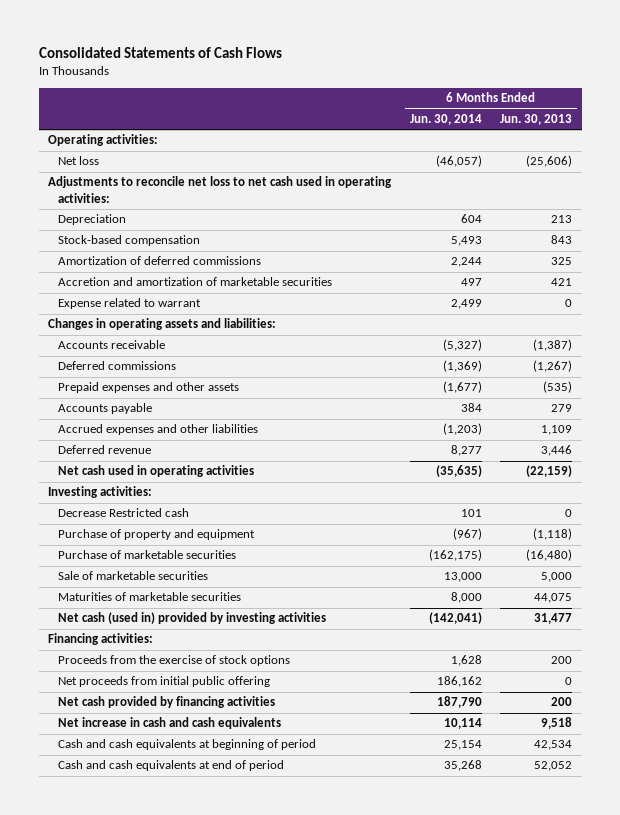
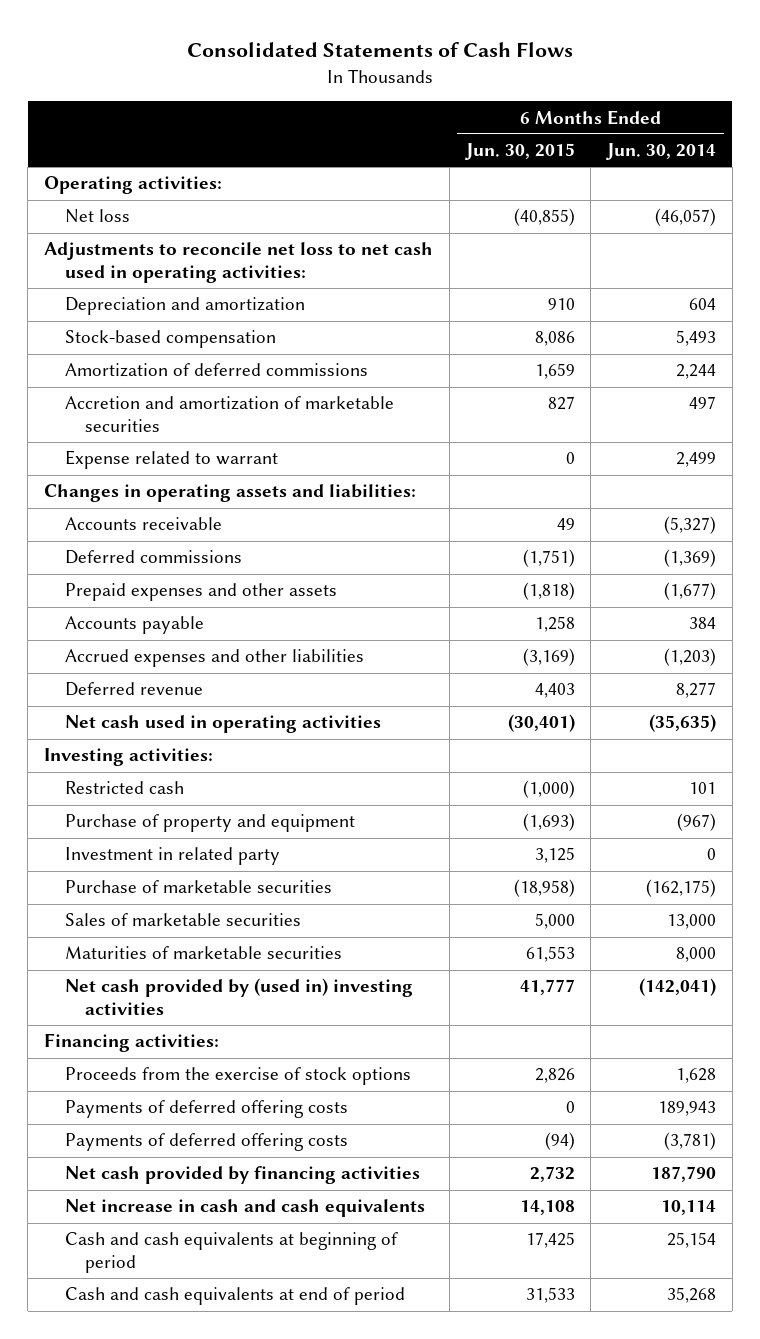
[500,113,573,125] Jun. 30, 2013 -> none
none -> [464,143,575,161] Jun. 30, 2015
[58,214,127,226] Depreciation -> [64,297,305,316] Depreciation and amortization
[58,508,190,518] Decrease Restricted cash -> [64,781,184,795] Restricted cash
none -> [64,847,280,866] Investment in related party
[58,571,209,581] Sale of marketable securities -> [64,913,301,927] Sales of marketable securities
[58,612,327,625] Net cash (used in) provided by investing activities -> [64,978,413,1015] Net cash provided by (used in) investing activities
[58,676,271,688] Net proceeds from initial public offering -> none
none -> [64,1100,348,1119] Payments of deferred offering costs
none -> [64,1133,348,1152] Payments of deferred offering costs

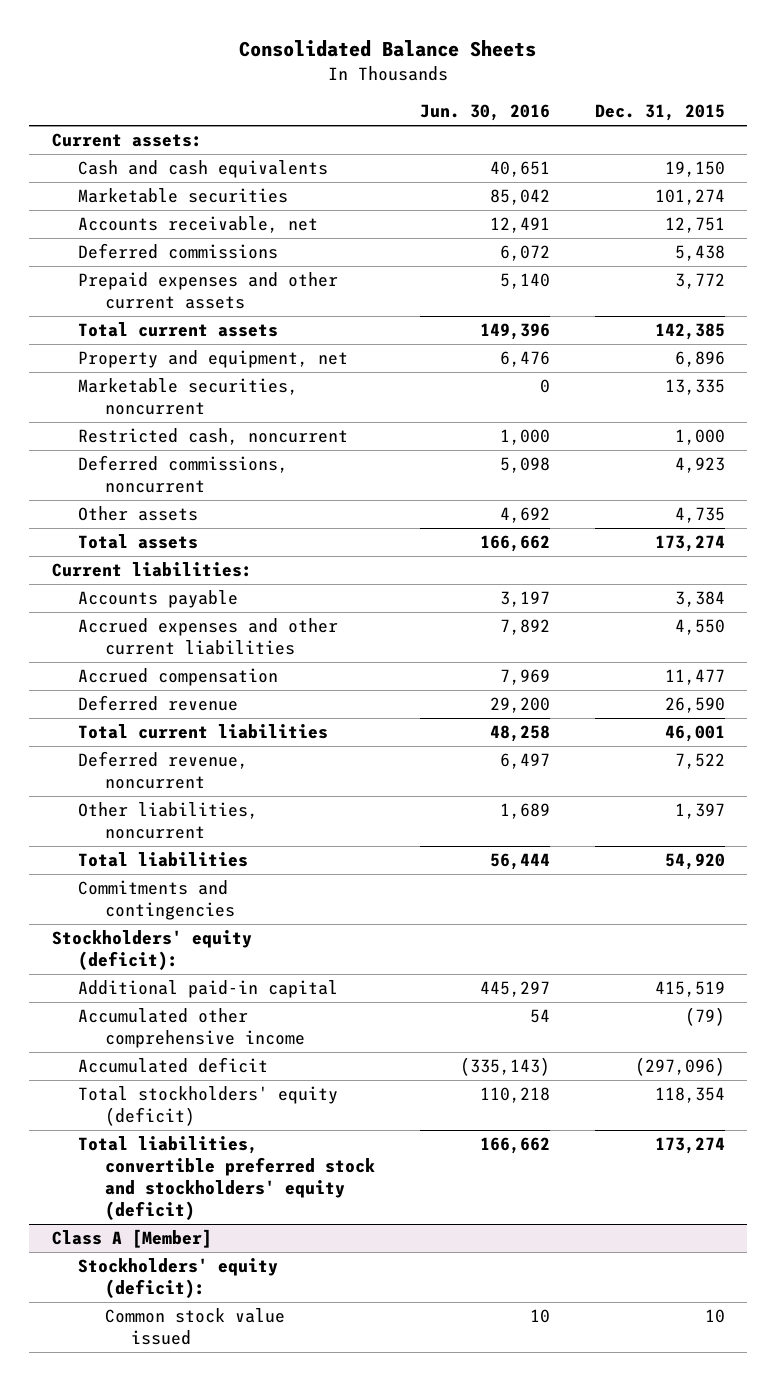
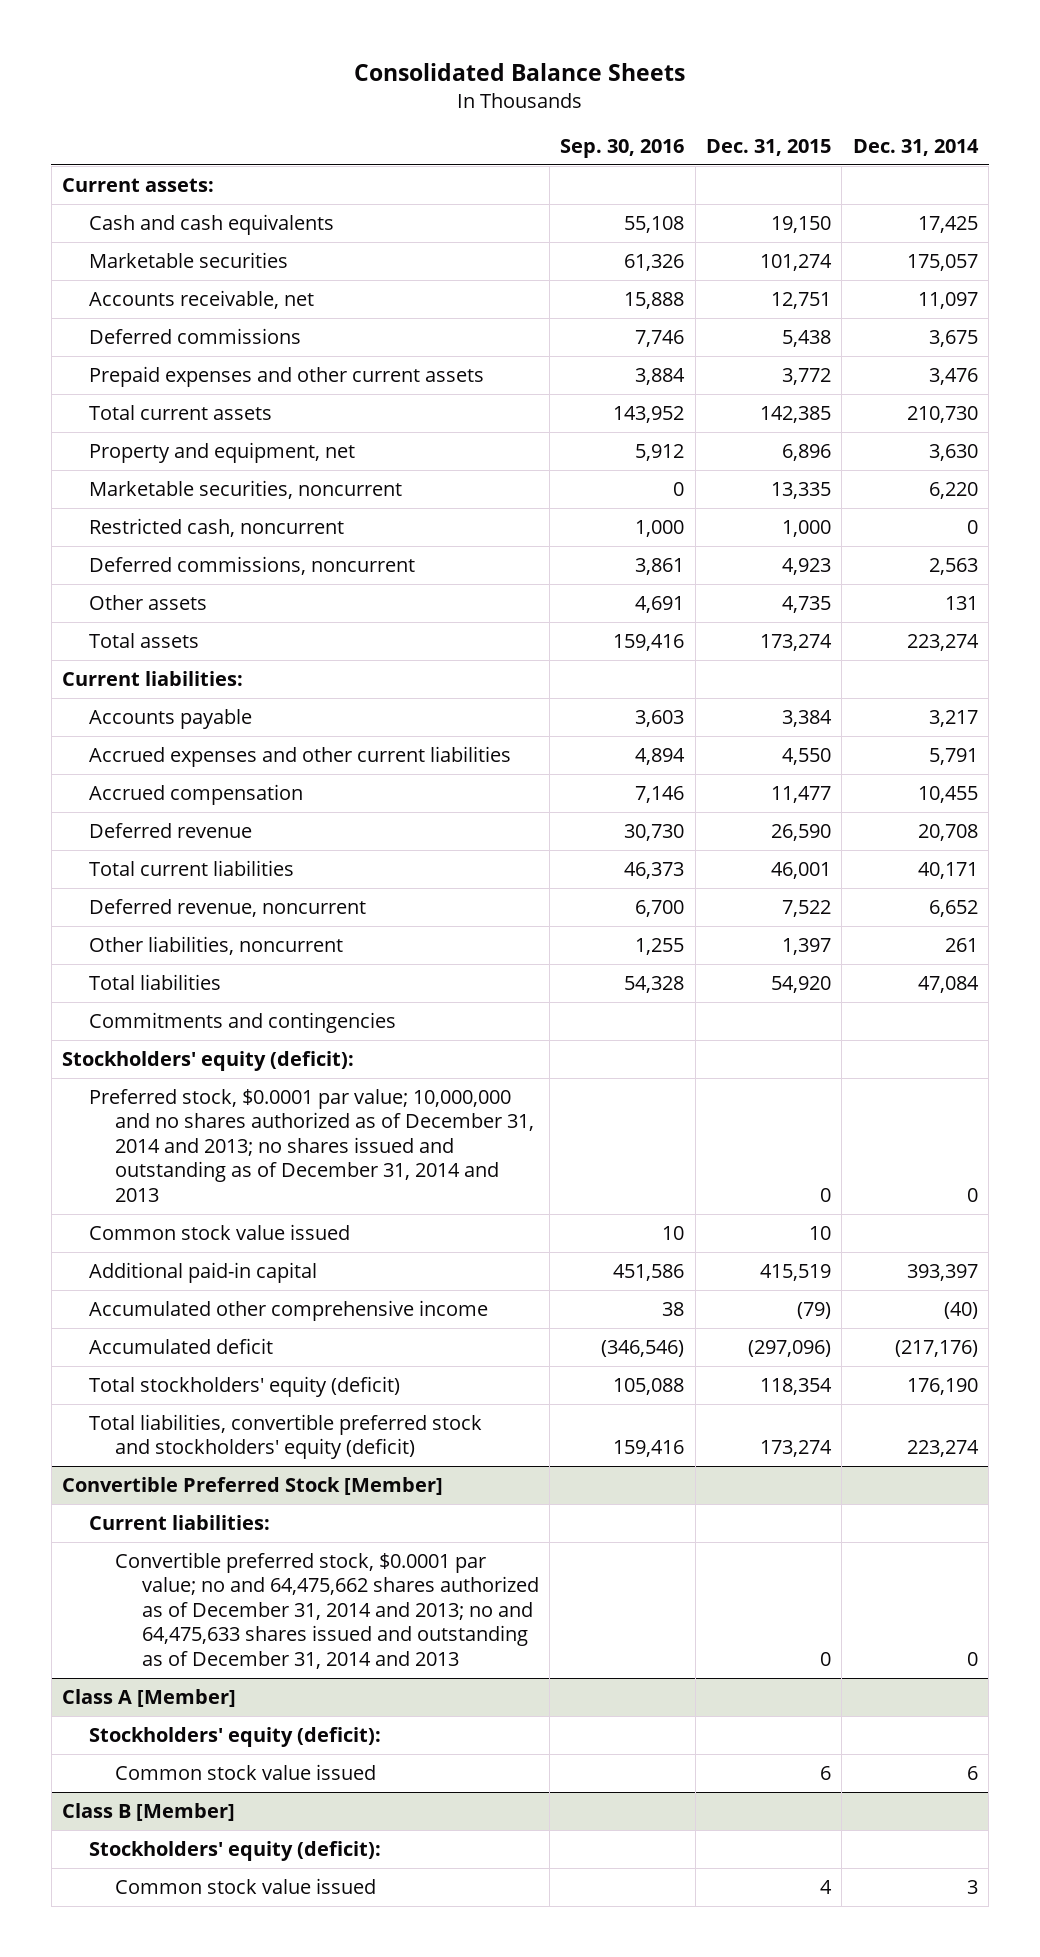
[419,104,550,122] Jun. 30, 2016 -> none
none -> [560,138,685,158] Sep. 30, 2016
none -> [852,138,979,156] Dec. 31, 2014
none -> [88,1088,535,1203] Preferred stock, $0.0001 par value; 10,000,000 and no shares authorized as of December 31, 2014 and 2013; no shares issued and outstanding as of December 31, 2014 and 2013
none -> [88,1223,350,1240] Common stock value issued
none -> [61,1476,443,1495] Convertible Preferred Stock [Member]
none -> [88,1514,270,1530] Current liabilities:
none -> [115,1551,539,1670] Convertible preferred stock, $0.0001 par value; no and 64,475,662 shares authorized as of December 31, 2014 and 2013; no and 64,475,633 shares issued and outstanding as of December 31, 2014 and 2013
[704,1309,725,1324] 10 -> [820,1765,832,1780] 6
none -> [61,1802,235,1821] Class B [Member]
none -> [88,1840,381,1861] Stockholders' equity (deficit):
none -> [115,1877,377,1894] Common stock value issued

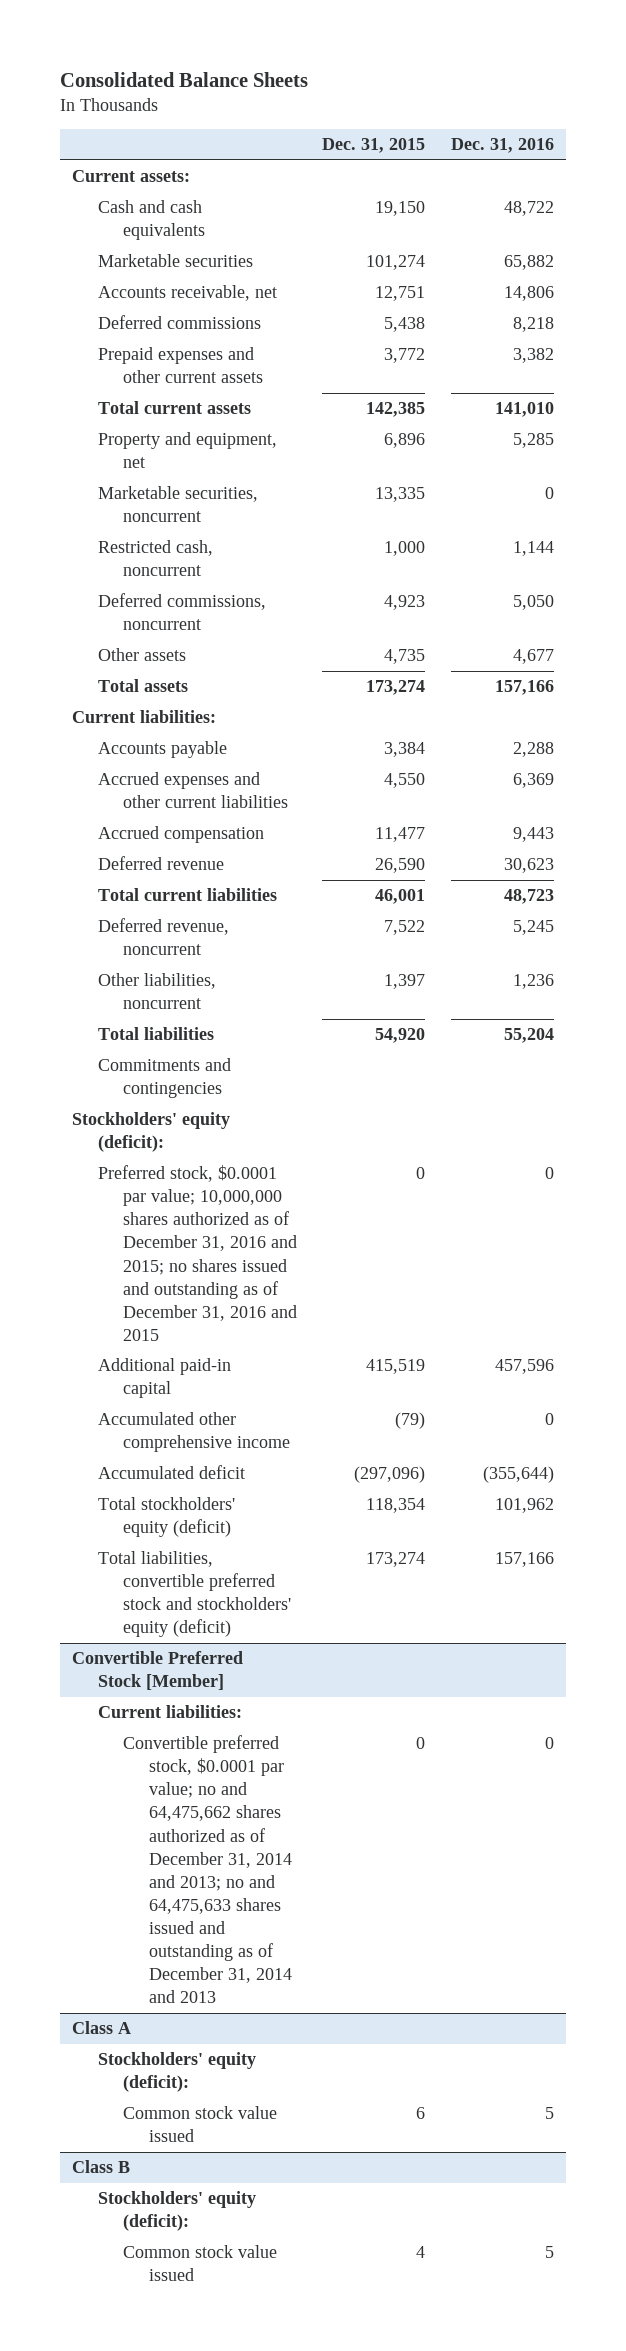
[560,138,685,158] Sep. 30, 2016 -> none
[852,138,979,156] Dec. 31, 2014 -> none
none -> [450,138,554,154] Dec. 31, 2016
[88,1223,350,1240] Common stock value issued -> none
[88,1088,535,1203] Preferred stock, $0.0001 par value; 10,000,000 and no shares authorized as of December 31, 2014 and 2013; no shares issued and outstanding as of December 31, 2014 and 2013 -> [97,1165,298,1341] Preferred stock, $0.0001 par value; 10,000,000 shares authorized as of December 31, 2016 and 2015; no shares issued and outstanding as of December 31, 2016 and 2015
[61,1688,236,1707] Class A [Member] -> [72,2021,132,2035] Class A
[61,1802,235,1821] Class B [Member] -> [72,2160,131,2174] Class B

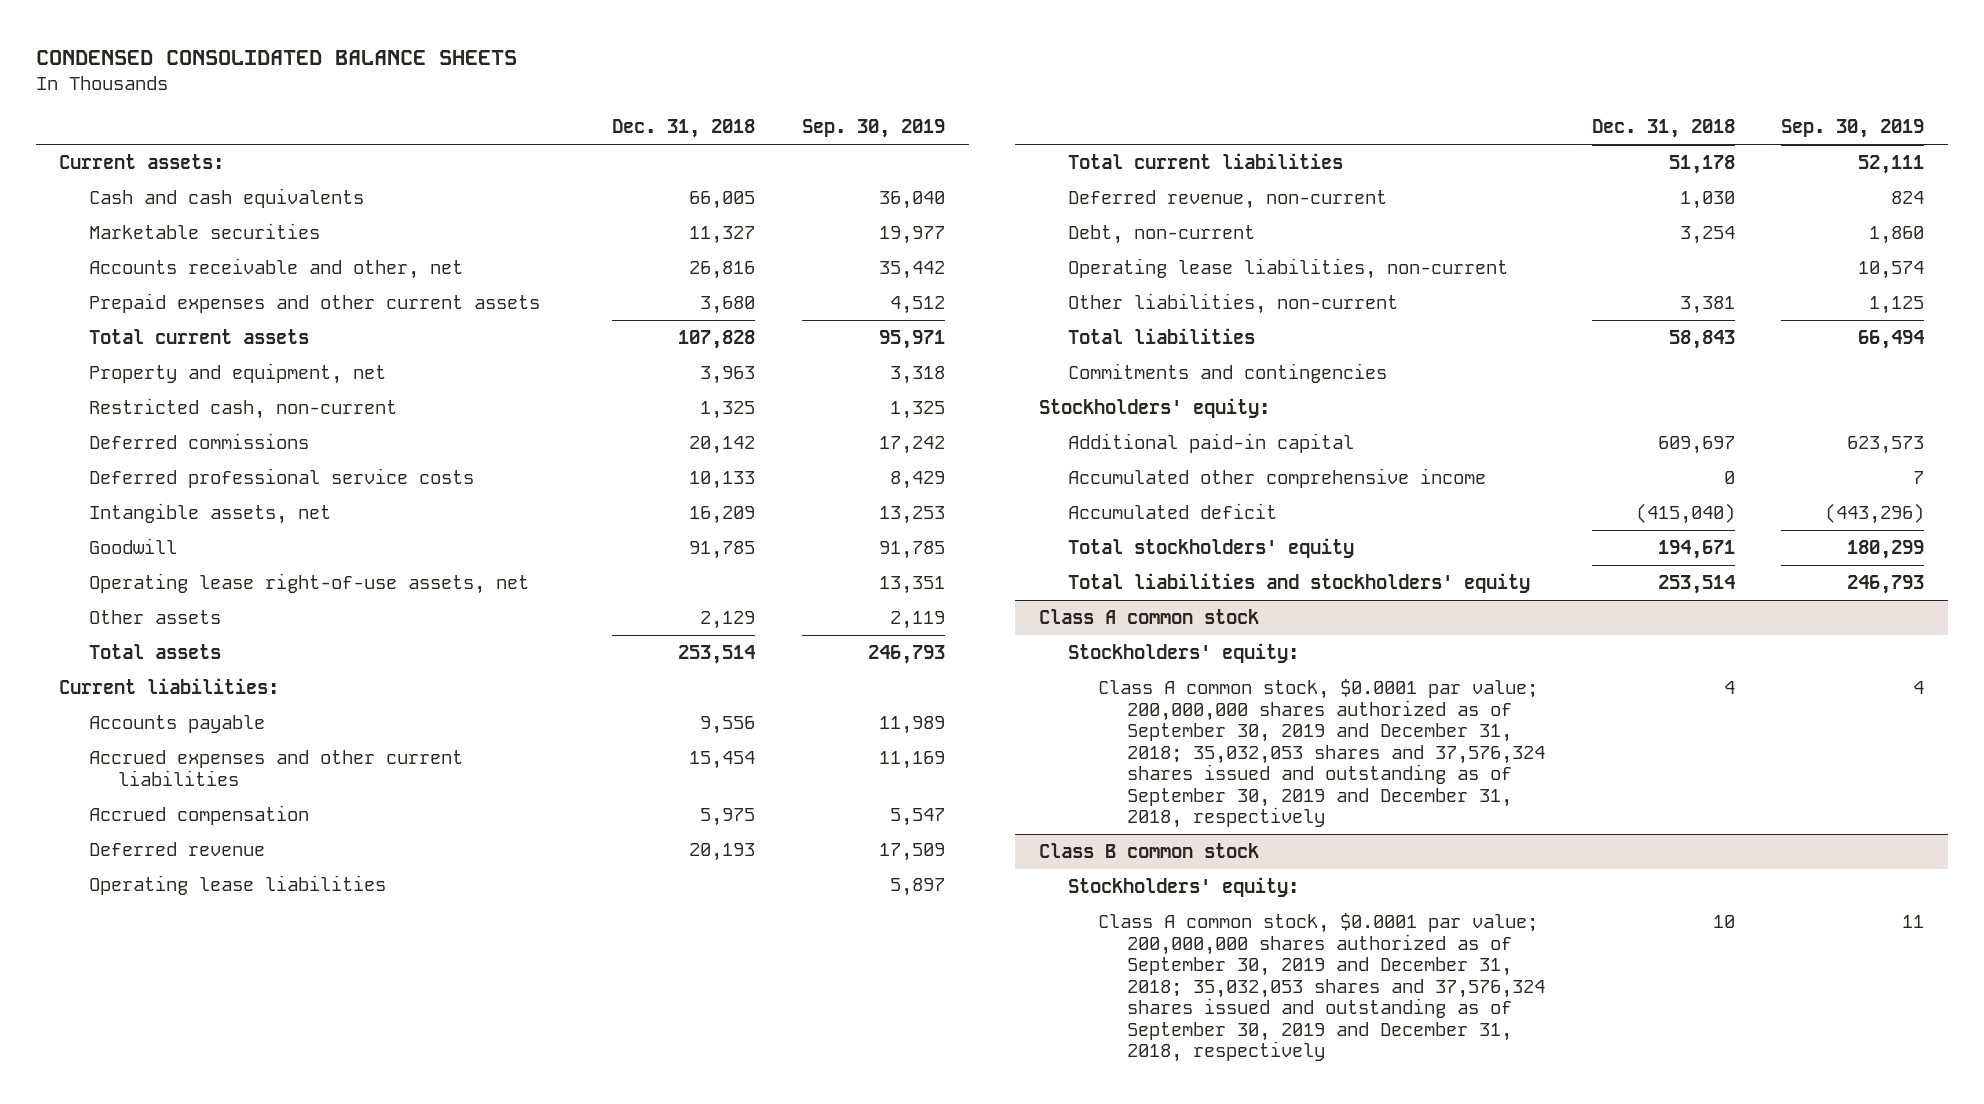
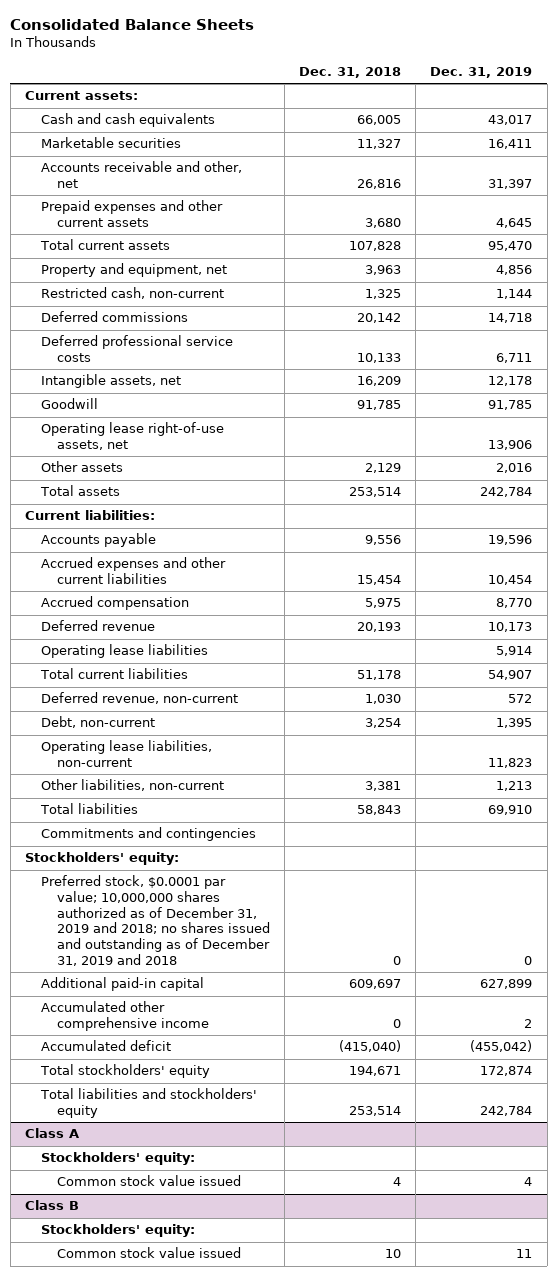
[35,49,517,65] CONDENSED CONSOLIDATED BALANCE SHEETS -> [10,18,255,30] Consolidated Balance Sheets
[802,118,946,138] Sep. 30, 2019 -> none
none -> [430,67,533,79] Dec. 31, 2019
none -> [40,875,270,966] Preferred stock, $0.0001 par value; 10,000,000 shares authorized as of December 31, 2019 and 2018; no shares issued and outstanding as of December 31, 2019 and 2018
[1038,609,1259,625] Class A common stock -> [24,1128,79,1139] Class A
[1097,679,1546,829] Class A common stock, $0.0001 par value; 200,000,000 shares authorized as of September 30, 2019 and December 31, 2018; 35,032,053 shares and 37,576,324 shares issued and outstanding as of September 30, 2019 and December 31, 2018, respectively -> [56,1175,241,1187] Common stock value issued
[1038,843,1259,859] Class B common stock -> [24,1200,79,1211] Class B
[1097,913,1546,1063] Class A common stock, $0.0001 par value; 200,000,000 shares authorized as of September 30, 2019 and December 31, 2018; 35,032,053 shares and 37,576,324 shares issued and outstanding as of September 30, 2019 and December 31, 2018, respectively -> [56,1247,241,1259] Common stock value issued

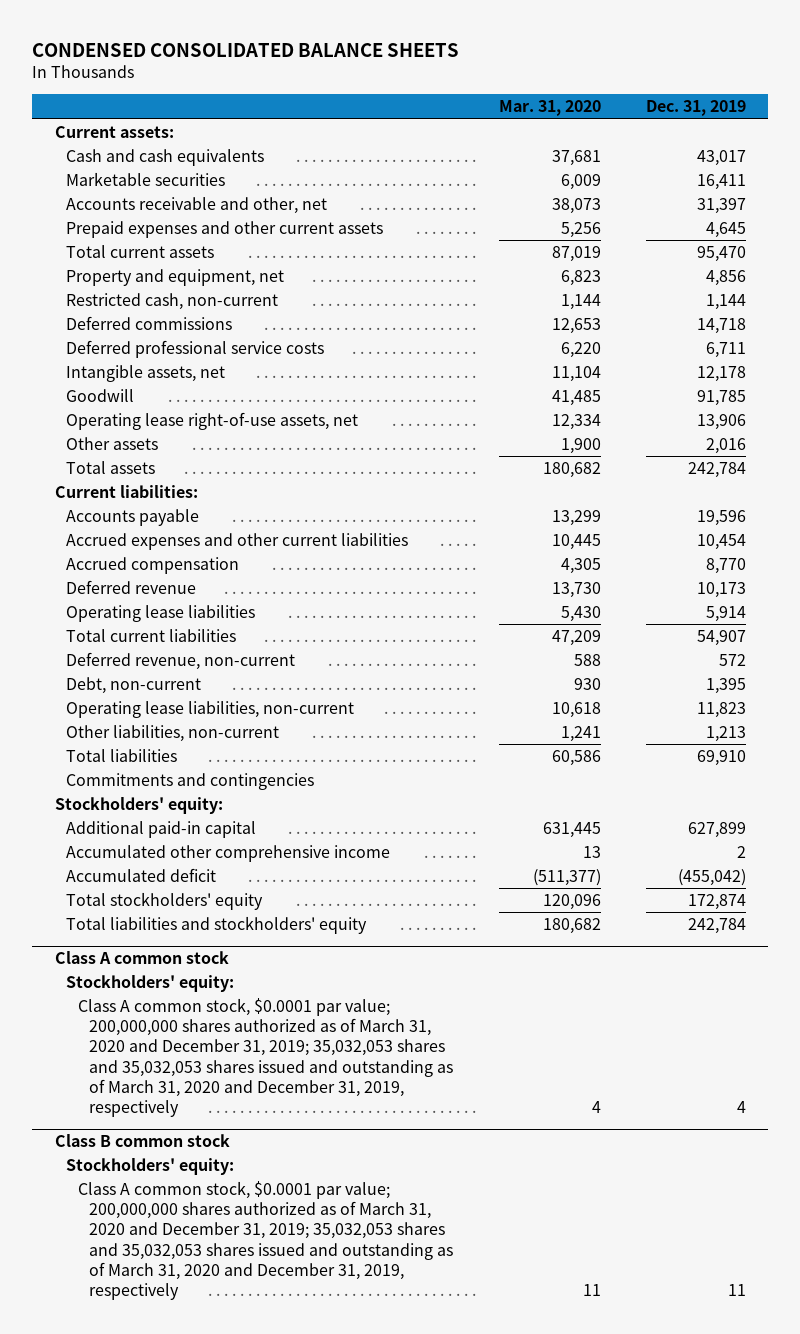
[10,18,255,30] Consolidated Balance Sheets -> [31,42,459,57] CONDENSED CONSOLIDATED BALANCE SHEETS
[298,67,401,79] Dec. 31, 2018 -> none
none -> [498,100,601,117] Mar. 31, 2020
[40,875,270,966] Preferred stock, $0.0001 par value; 10,000,000 shares authorized as of December 31, 2019 and 2018; no shares issued and outstanding as of December 31, 2019 and 2018 -> none
[24,1128,79,1139] Class A -> [54,951,229,965] Class A common stock
[56,1175,241,1187] Common stock value issued -> [77,998,454,1117] Class A common stock, $0.0001 par value; 200,000,000 shares authorized as of March 31, 2020 and December 31, 2019; 35,032,053 shares and 35,032,053 shares issued and outstanding as of March 31, 2020 and December 31, 2019, respectively
[24,1200,79,1211] Class B -> [54,1134,230,1148] Class B common stock
[56,1247,241,1259] Common stock value issued -> [77,1181,454,1300] Class A common stock, $0.0001 par value; 200,000,000 shares authorized as of March 31, 2020 and December 31, 2019; 35,032,053 shares and 35,032,053 shares issued and outstanding as of March 31, 2020 and December 31, 2019, respectively

